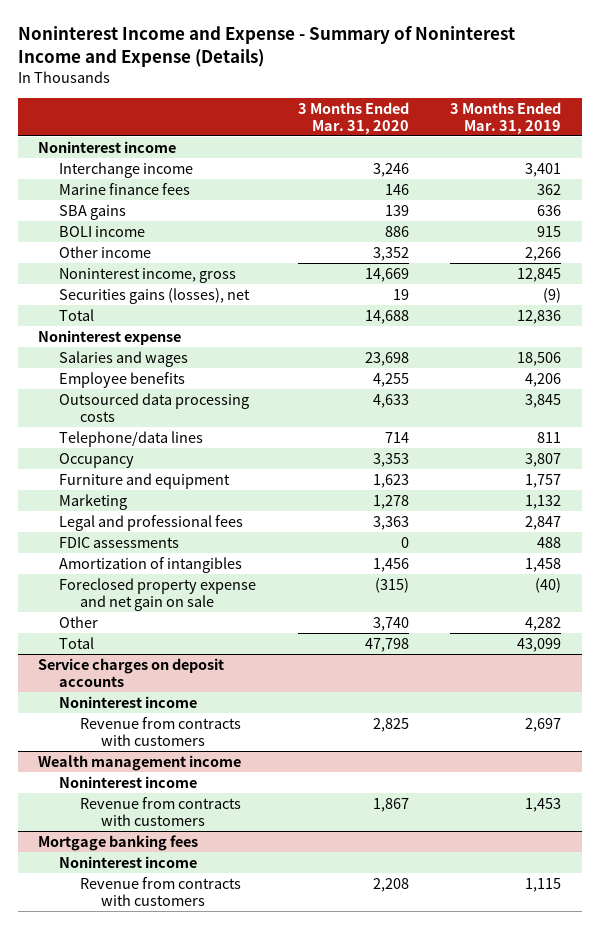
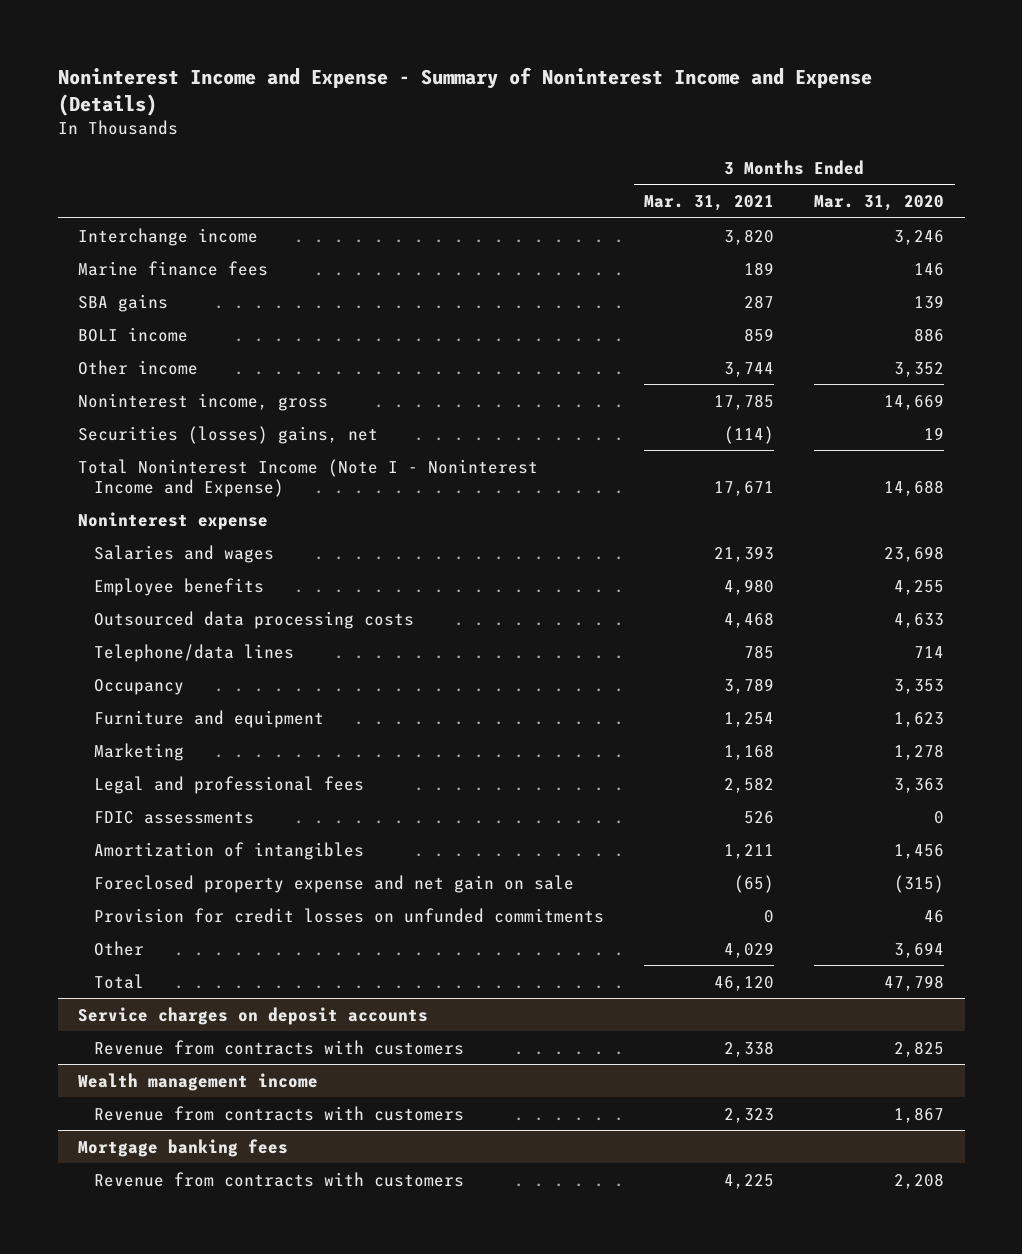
[449,101,561,134] 3 Months Ended Mar. 31, 2019 -> none
none -> [644,195,775,212] Mar. 31, 2021
[38,140,177,153] Noninterest income -> none
[59,287,251,304] Securities gains (losses), net -> [77,425,378,444] Securities (losses) gains, net
[59,308,95,321] Total -> [77,458,538,497] Total Noninterest Income (Note I - Noninterest Income and Expense)
none -> [94,907,605,923] Provision for credit losses on unfunded commitments
[372,616,409,631] 3,740 -> [894,941,945,958] 3,694
[59,695,198,708] Noninterest income -> none
[59,775,198,788] Noninterest income -> none
[59,855,198,868] Noninterest income -> none

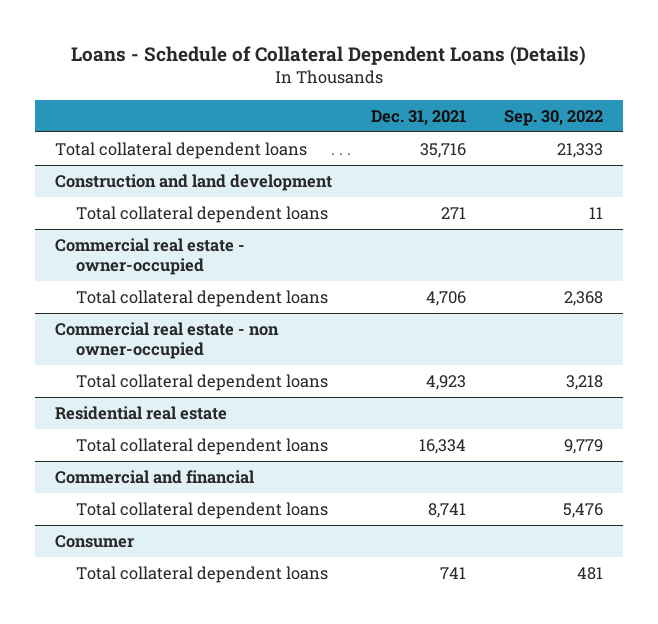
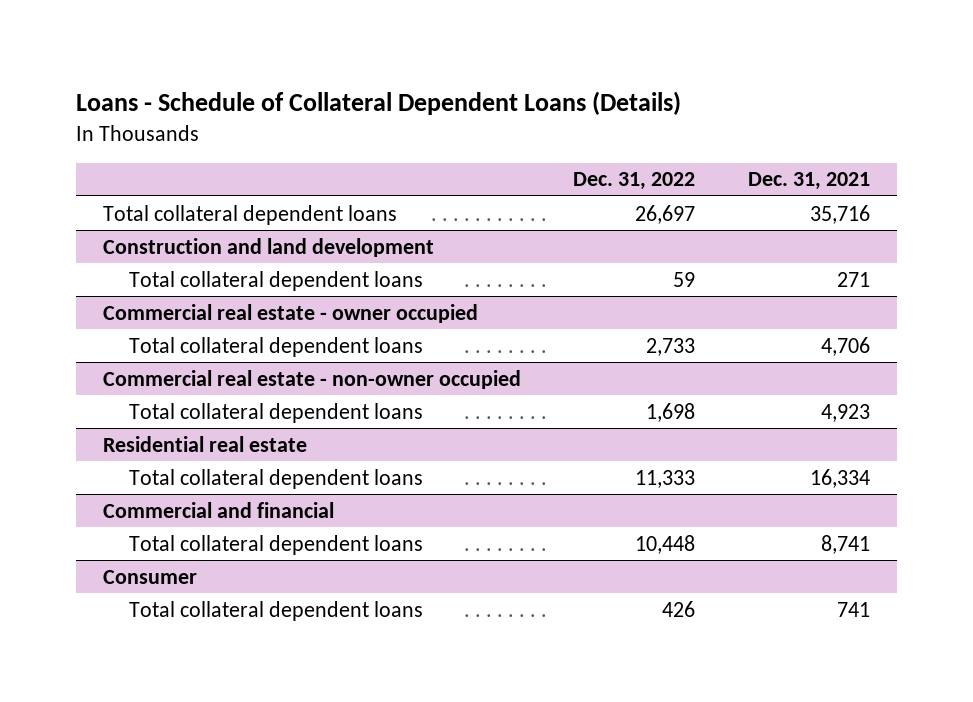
[504,109,604,126] Sep. 30, 2022 -> none
none -> [573,172,696,191] Dec. 31, 2022
[54,238,245,275] Commercial real estate - owner-occupied -> [102,303,478,323] Commercial real estate - owner occupied
[54,322,279,359] Commercial real estate - non owner-occupied -> [102,369,521,389] Commercial real estate - non-owner occupied

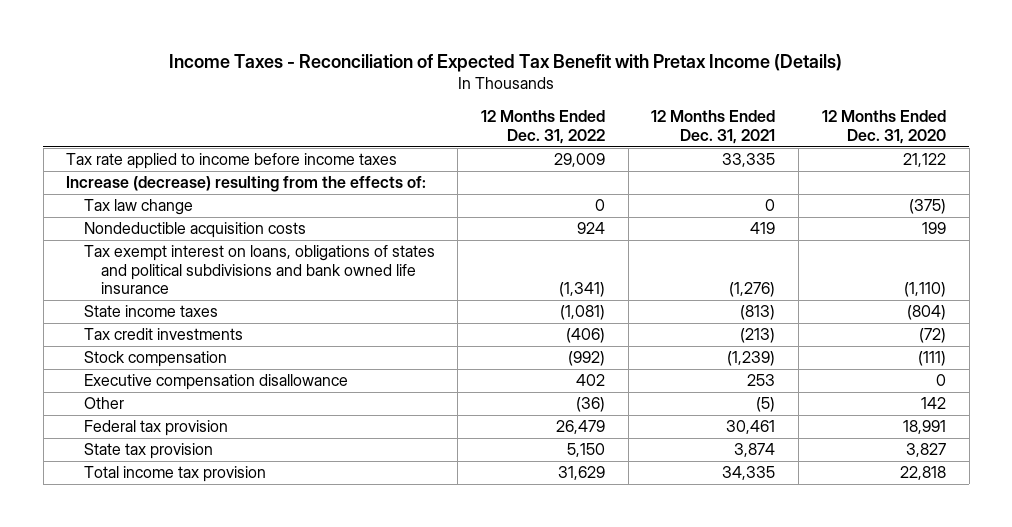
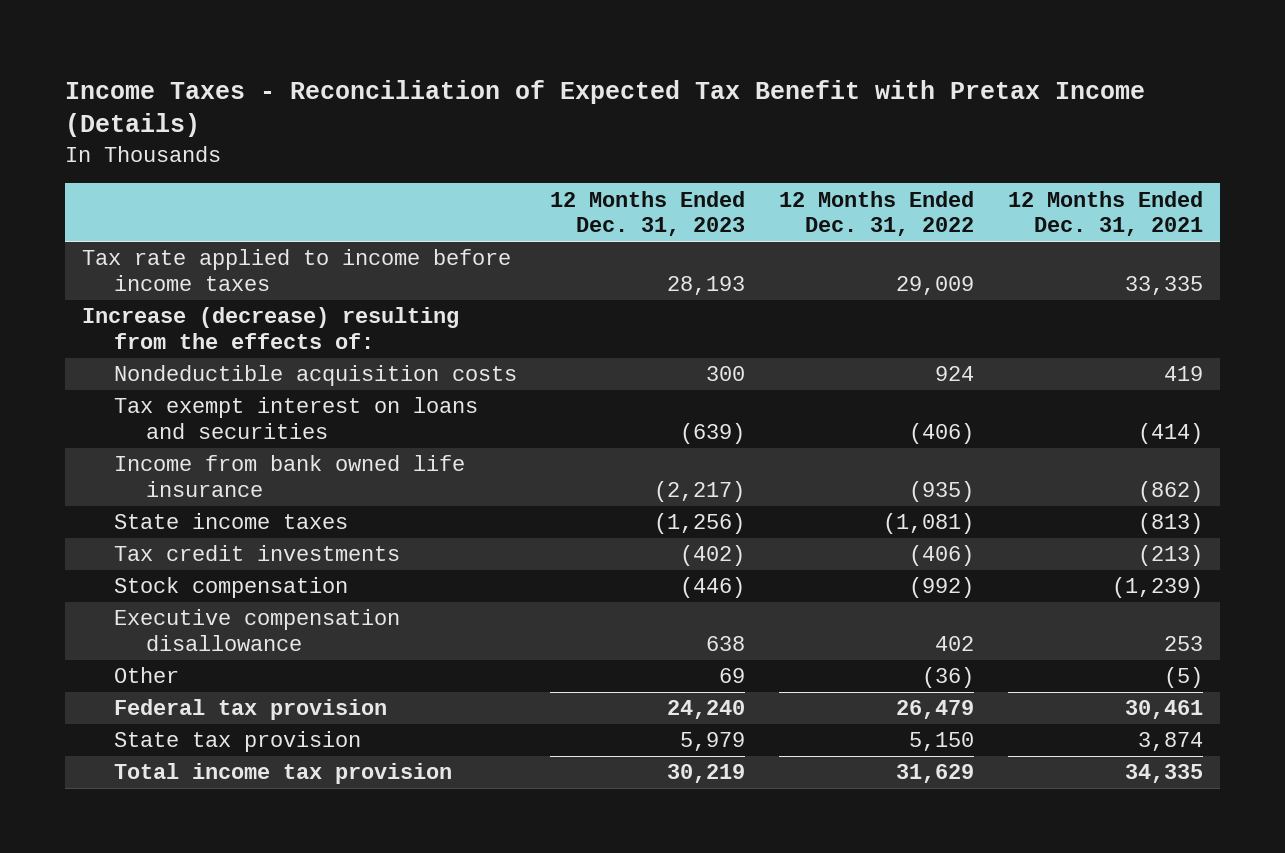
[821,110,946,144] 12 Months Ended Dec. 31, 2020 -> none
none -> [550,190,746,237] 12 Months Ended Dec. 31, 2023
[83,199,193,216] Tax law change -> none
[83,245,435,295] Tax exempt interest on loans, obligations of states and political subdivisions and bank owned life insurance -> [113,397,478,439] Tax exempt interest on loans and securities
[558,282,605,298] (1,341) -> [909,422,975,444] (406)
[729,282,776,298] (1,276) -> [1137,422,1203,444] (414)
none -> [113,455,465,497] Income from bank owned life insurance

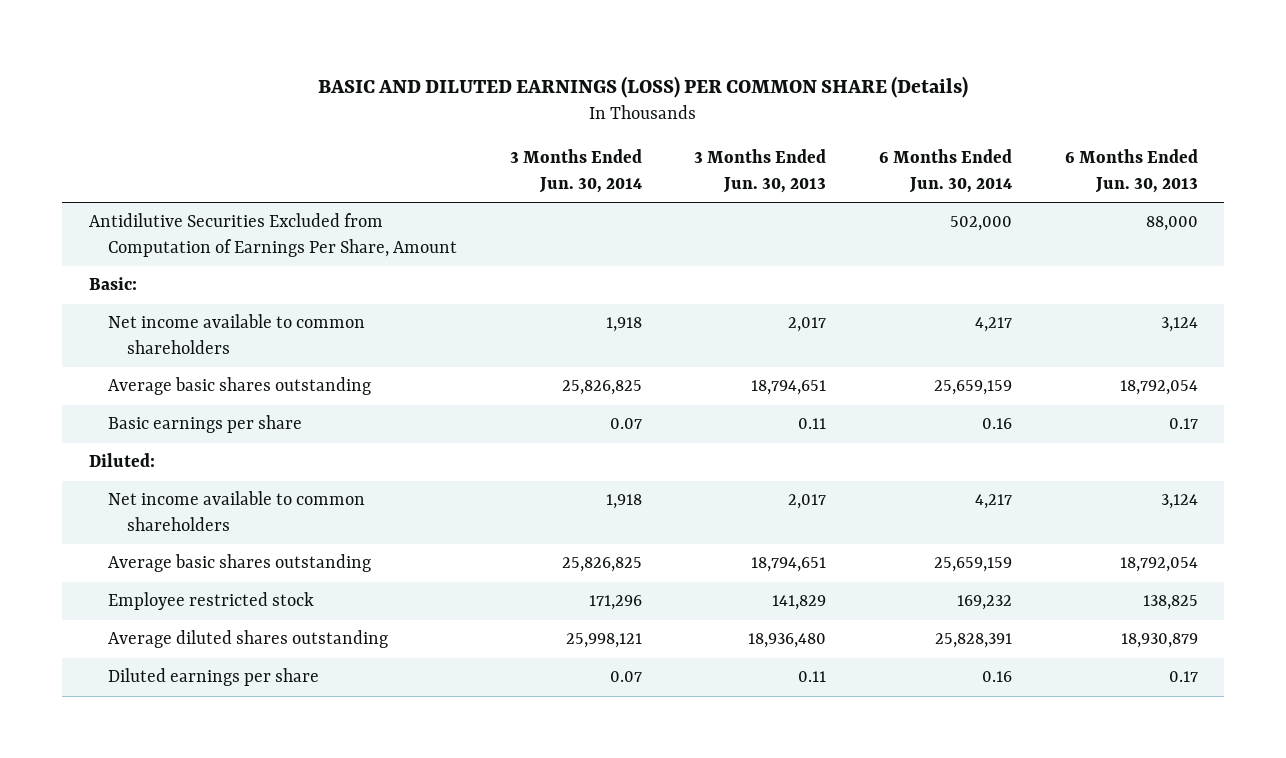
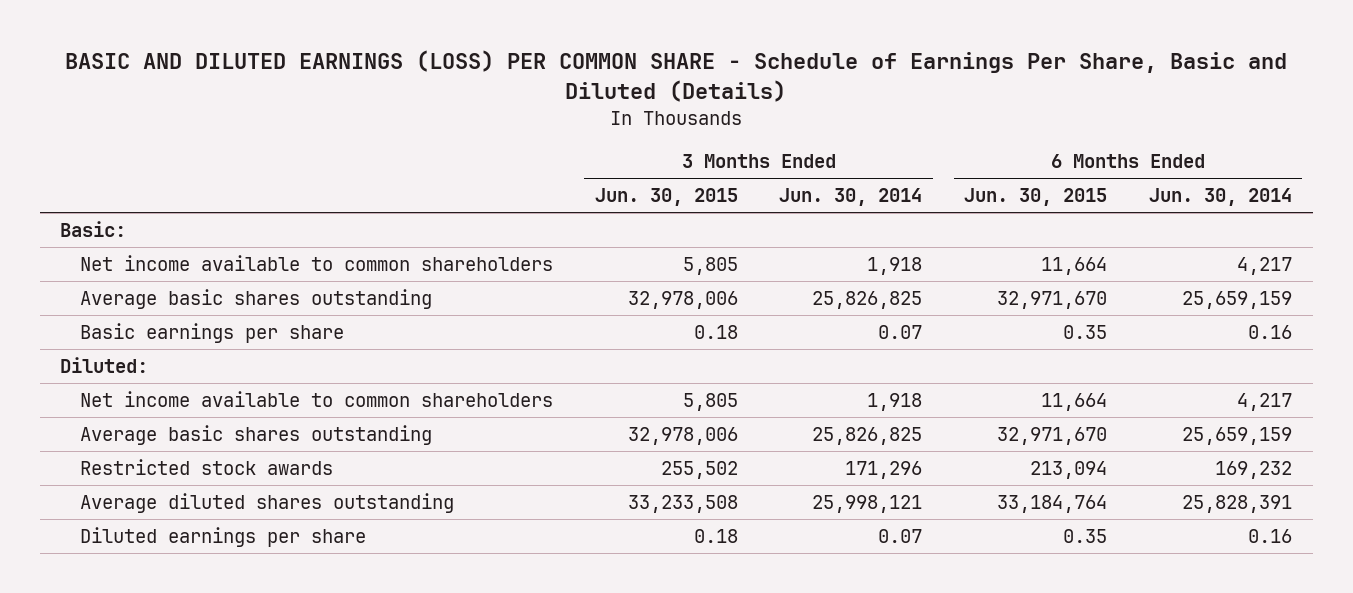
[318,75,969,98] BASIC AND DILUTED EARNINGS (LOSS) PER COMMON SHARE (Details) -> [65,50,1288,102] BASIC AND DILUTED EARNINGS (LOSS) PER COMMON SHARE - Schedule of Earnings Per Share, Basic and Diluted (Details)
[694,149,827,193] 3 Months Ended Jun. 30, 2013 -> none
[1064,149,1198,193] 6 Months Ended Jun. 30, 2013 -> none
none -> [594,188,738,207] Jun. 30, 2015
none -> [964,188,1108,207] Jun. 30, 2015
[88,213,457,257] Antidilutive Securities Excluded from Computation of Earnings Per Share, Amount -> none
[107,592,314,611] Employee restricted stock -> [79,459,333,476] Restricted stock awards

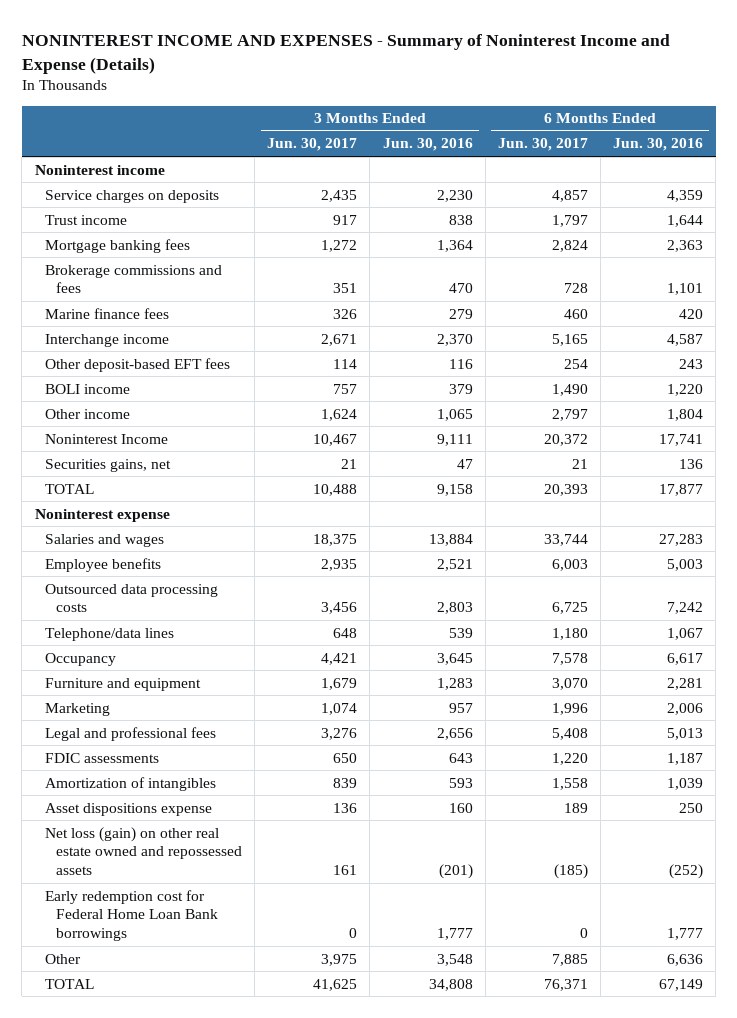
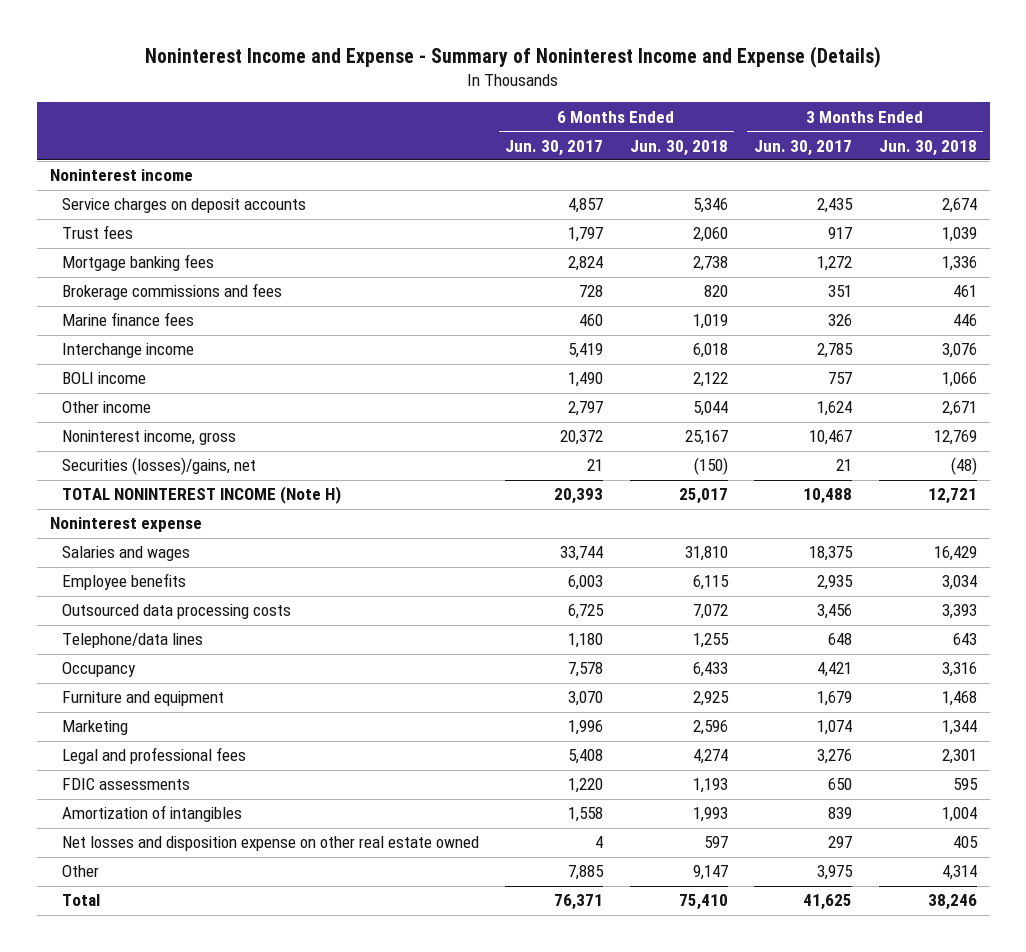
[21,33,670,74] NONINTEREST INCOME AND EXPENSES - Summary of Noninterest Income and Expense (Details) -> [145,45,882,68] Noninterest Income and Expense - Summary of Noninterest Income and Expense (Details)
[382,138,473,152] Jun. 30, 2016 -> none
[612,138,703,152] Jun. 30, 2016 -> none
none -> [629,139,728,156] Jun. 30, 2018
none -> [878,139,977,156] Jun. 30, 2018
[45,189,220,203] Service charges on deposits -> [61,198,306,214] Service charges on deposit accounts
[45,214,128,225] Trust income -> [61,225,133,240] Trust fees
[45,357,231,372] Other deposit-based EFT fees -> none
[321,333,358,346] 2,671 -> [817,343,854,359] 2,785
[551,333,588,346] 5,165 -> [568,343,604,359] 5,419
[45,433,169,444] Noninterest Income -> [61,430,236,446] Noninterest income, gross
[45,458,172,472] Securities gains, net -> [61,457,256,476] Securities (losses)/gains, net
[45,483,95,494] TOTAL -> [61,486,341,505] TOTAL NONINTEREST INCOME (Note H)
[45,802,213,816] Asset dispositions expense -> none
[45,889,219,942] Early redemption cost for Federal Home Loan Bank borrowings -> none
[45,826,243,876] Net loss (gain) on other real estate owned and repossessed assets -> [61,836,479,852] Net losses and disposition expense on other real estate owned
[333,865,358,876] 161 -> [828,836,853,849] 297
[553,864,588,880] (185) -> [595,836,604,849] 4
[45,978,95,989] TOTAL -> [61,894,100,907] Total

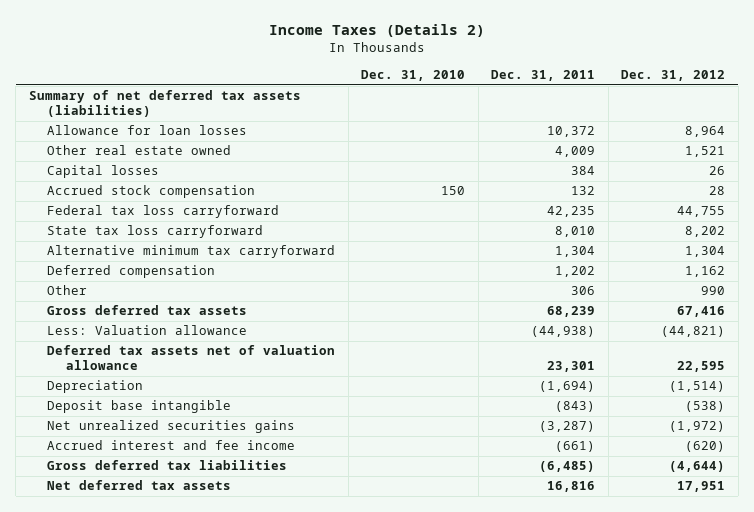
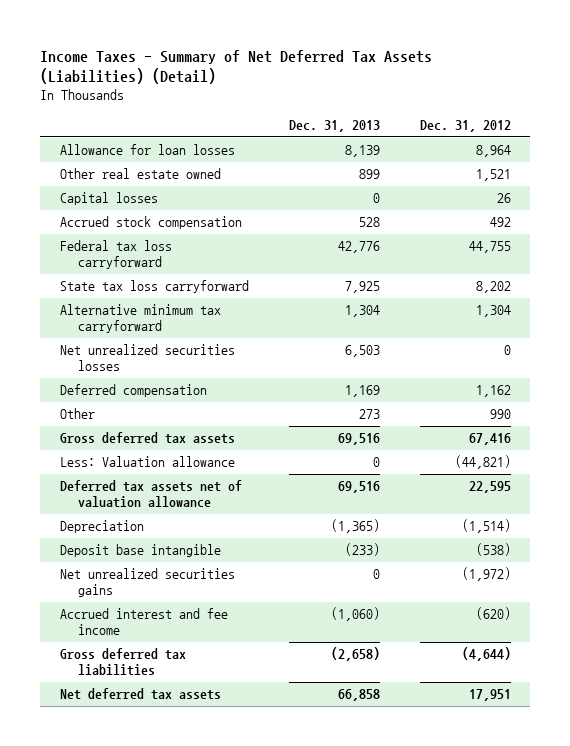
[269,24,486,38] Income Taxes (Details 2) -> [39,49,432,85] Income Taxes - Summary of Net Deferred Tax Assets (Liabilities) (Detail)
[361,70,466,82] Dec. 31, 2010 -> none
[491,70,596,82] Dec. 31, 2011 -> none
none -> [288,120,380,133] Dec. 31, 2013
[28,90,301,118] Summary of net deferred tax assets (liabilities) -> none
[709,186,726,196] 28 -> [489,217,511,228] 492
none -> [59,344,235,372] Net unrealized securities losses

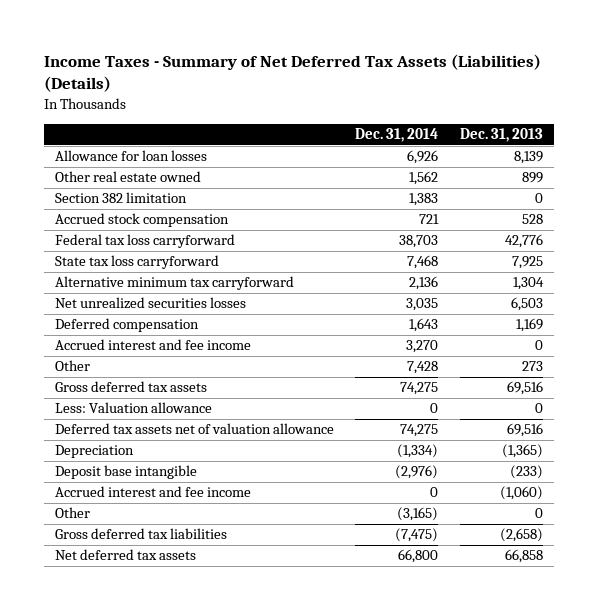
[39,49,432,85] Income Taxes - Summary of Net Deferred Tax Assets (Liabilities) (Detail) -> [43,53,541,93] Income Taxes - Summary of Net Deferred Tax Assets (Liabilities) (Details)
[419,120,511,133] Dec. 31, 2012 -> none
none -> [355,128,439,143] Dec. 31, 2014
[59,192,158,206] Capital losses -> none
none -> [54,192,187,204] Section 382 limitation
none -> [54,339,251,351] Accrued interest and fee income
[59,568,235,598] Net unrealized securities gains -> none
none -> [54,507,90,519] Other

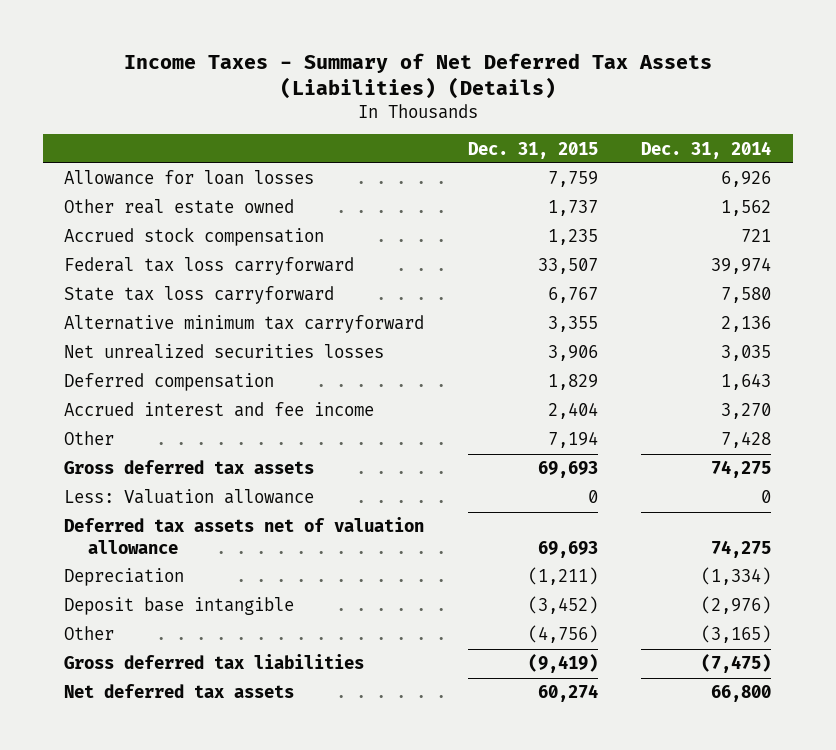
[459,128,543,143] Dec. 31, 2013 -> none
none -> [467,141,598,159] Dec. 31, 2015
[54,192,187,204] Section 382 limitation -> none
[399,235,439,249] 38,703 -> [711,257,772,275] 39,974
[407,255,439,270] 7,468 -> [721,287,772,304] 7,580
[54,486,251,498] Accrued interest and fee income -> none

